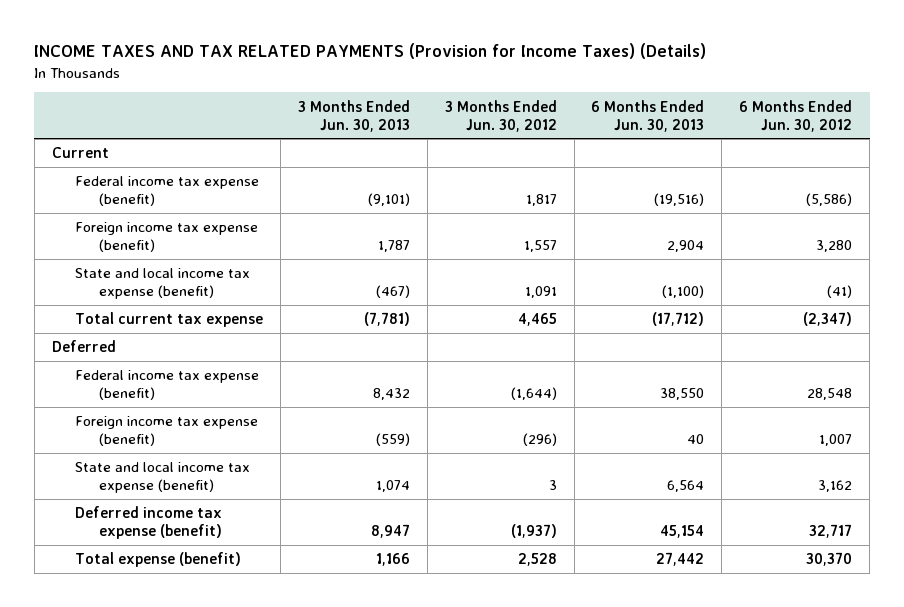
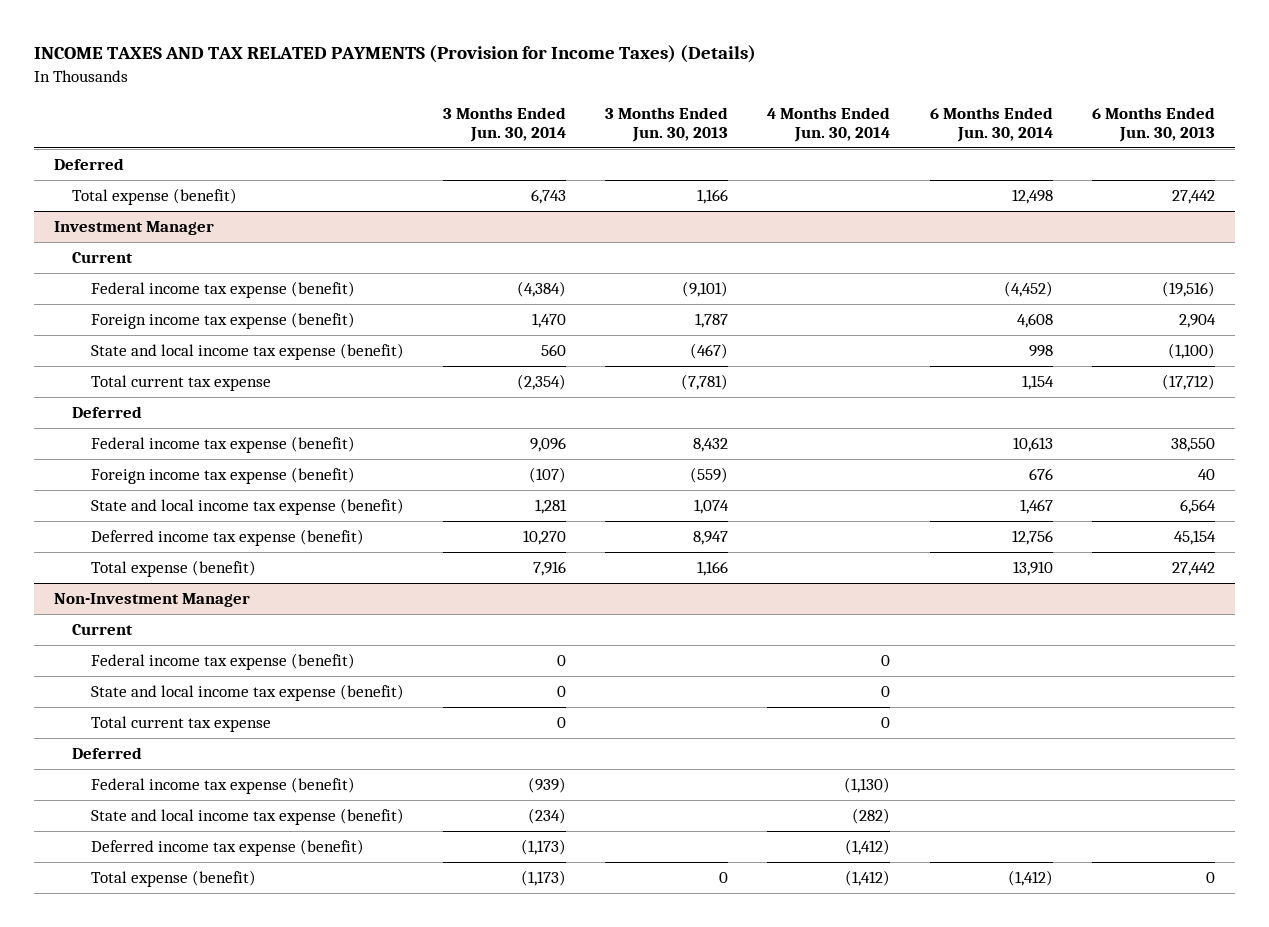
[444,99,557,132] 3 Months Ended Jun. 30, 2012 -> none
[739,99,853,132] 6 Months Ended Jun. 30, 2012 -> none
none -> [442,106,566,142] 3 Months Ended Jun. 30, 2014
none -> [767,106,891,142] 4 Months Ended Jun. 30, 2014
none -> [929,106,1053,142] 6 Months Ended Jun. 30, 2014
none -> [53,157,124,170] Deferred
none -> [72,187,238,205] Total expense (benefit)
none -> [53,220,214,235] Investment Manager
none -> [53,592,250,607] Non-Investment Manager
none -> [72,623,134,635] Current
none -> [90,652,355,670] Federal income tax expense (benefit)
none -> [90,683,404,701] State and local income tax expense (benefit)
none -> [90,715,271,732] Total current tax expense
none -> [72,746,143,759] Deferred
none -> [90,776,355,794] Federal income tax expense (benefit)
none -> [90,807,404,825] State and local income tax expense (benefit)
none -> [90,838,364,856] Deferred income tax expense (benefit)
none -> [90,869,256,887] Total expense (benefit)

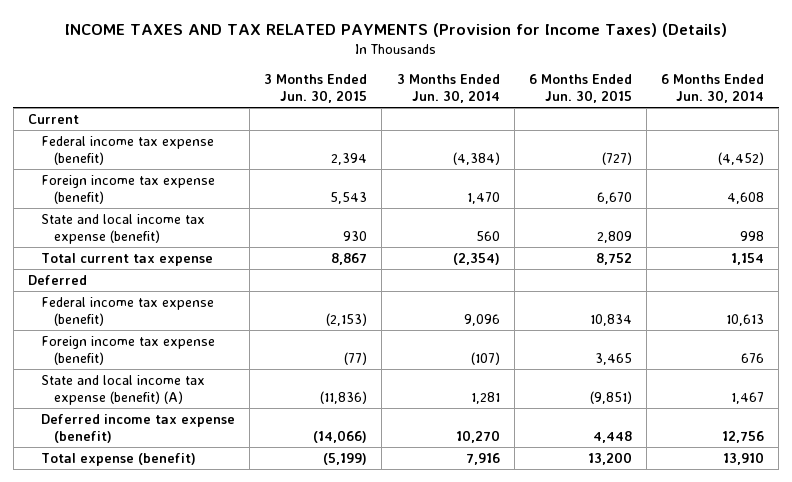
[605,106,729,142] 3 Months Ended Jun. 30, 2013 -> none
[767,106,891,142] 4 Months Ended Jun. 30, 2014 -> none
[1092,106,1216,142] 6 Months Ended Jun. 30, 2013 -> none
none -> [264,74,368,104] 3 Months Ended Jun. 30, 2015
none -> [528,74,632,104] 6 Months Ended Jun. 30, 2015
[53,157,124,170] Deferred -> none
[72,187,238,205] Total expense (benefit) -> none
[53,220,214,235] Investment Manager -> none
[90,497,404,515] State and local income tax expense (benefit) -> [41,374,206,405] State and local income tax expense (benefit) (A)
[53,592,250,607] Non-Investment Manager -> none
[72,623,134,635] Current -> none
[90,652,355,670] Federal income tax expense (benefit) -> none
[90,683,404,701] State and local income tax expense (benefit) -> none
[90,715,271,732] Total current tax expense -> none
[72,746,143,759] Deferred -> none
[90,776,355,794] Federal income tax expense (benefit) -> none
[90,807,404,825] State and local income tax expense (benefit) -> none
[90,838,364,856] Deferred income tax expense (benefit) -> none
[90,869,256,887] Total expense (benefit) -> none

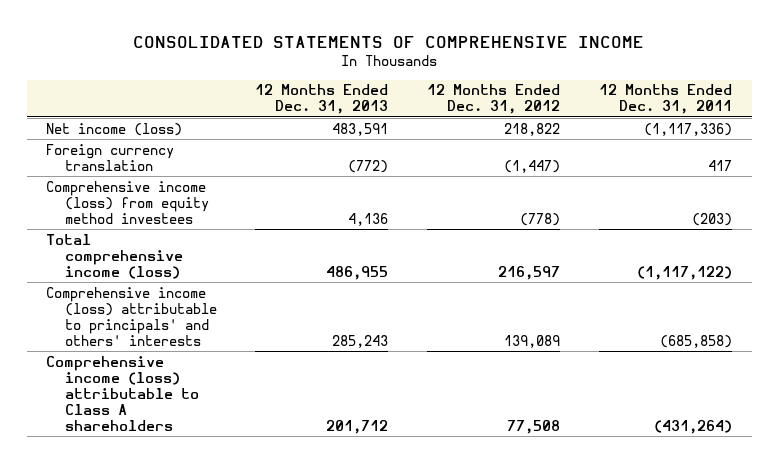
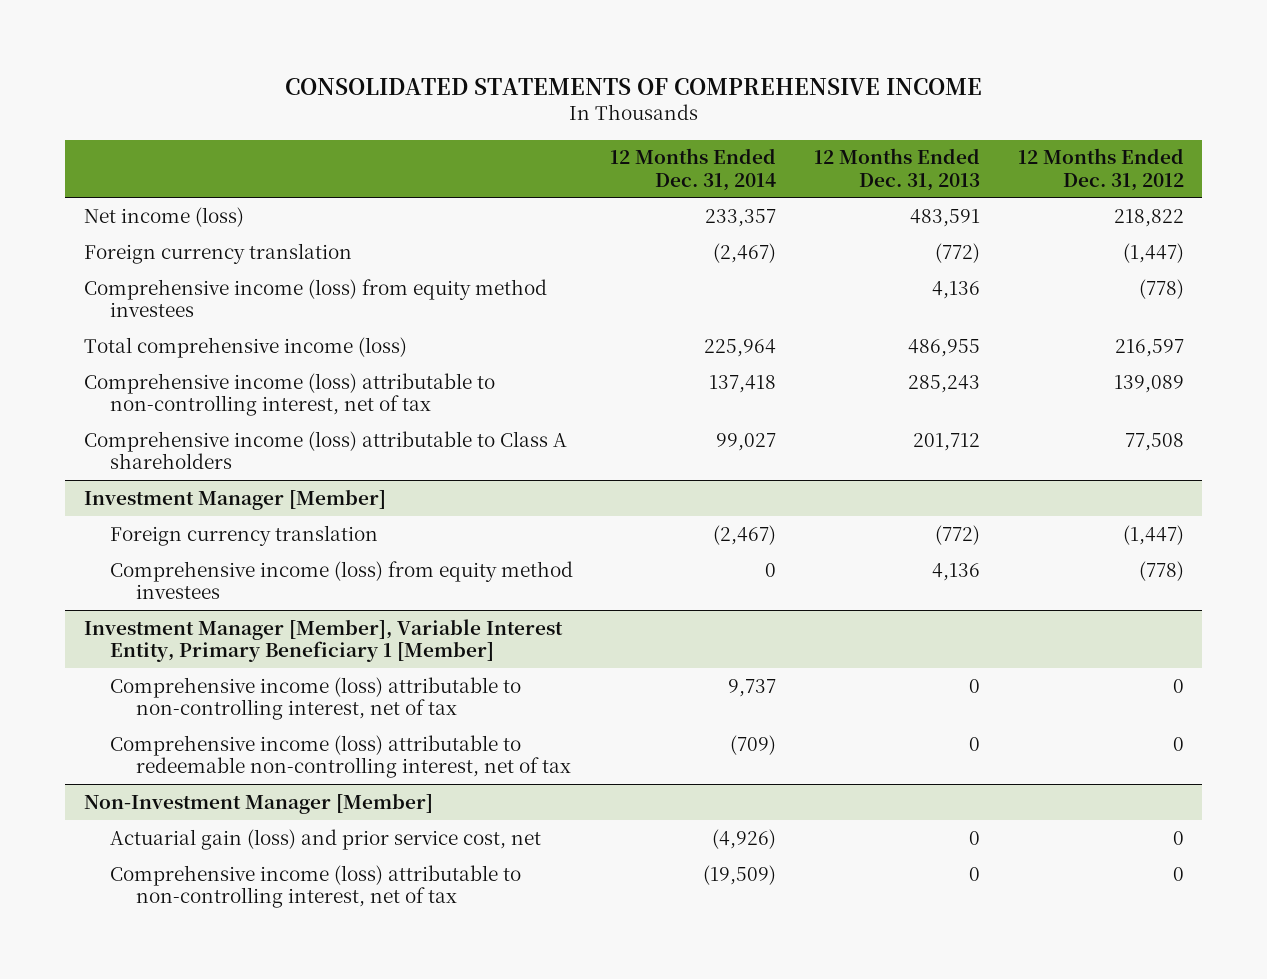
[599,84,733,115] 12 Months Ended Dec. 31, 2011 -> none
none -> [610,148,777,191] 12 Months Ended Dec. 31, 2014
[46,286,217,346] Comprehensive income (loss) attributable to principals' and others' interests -> [83,372,495,416] Comprehensive income (loss) attributable to non-controlling interest, net of tax
none -> [83,488,386,510] Investment Manager [Member]
none -> [109,524,378,546] Foreign currency translation
none -> [109,560,573,599] Comprehensive income (loss) from equity method investees
none -> [83,618,563,662] Investment Manager [Member], Variable Interest Entity, Primary Beneficiary 1 [Member]
none -> [109,676,521,720] Comprehensive income (loss) attributable to non-controlling interest, net of tax
none -> [109,734,571,778] Comprehensive income (loss) attributable to redeemable non-controlling interest, net of tax
none -> [83,792,433,814] Non-Investment Manager [Member]
none -> [109,828,541,850] Actuarial gain (loss) and prior service cost, net
none -> [109,864,521,908] Comprehensive income (loss) attributable to non-controlling interest, net of tax

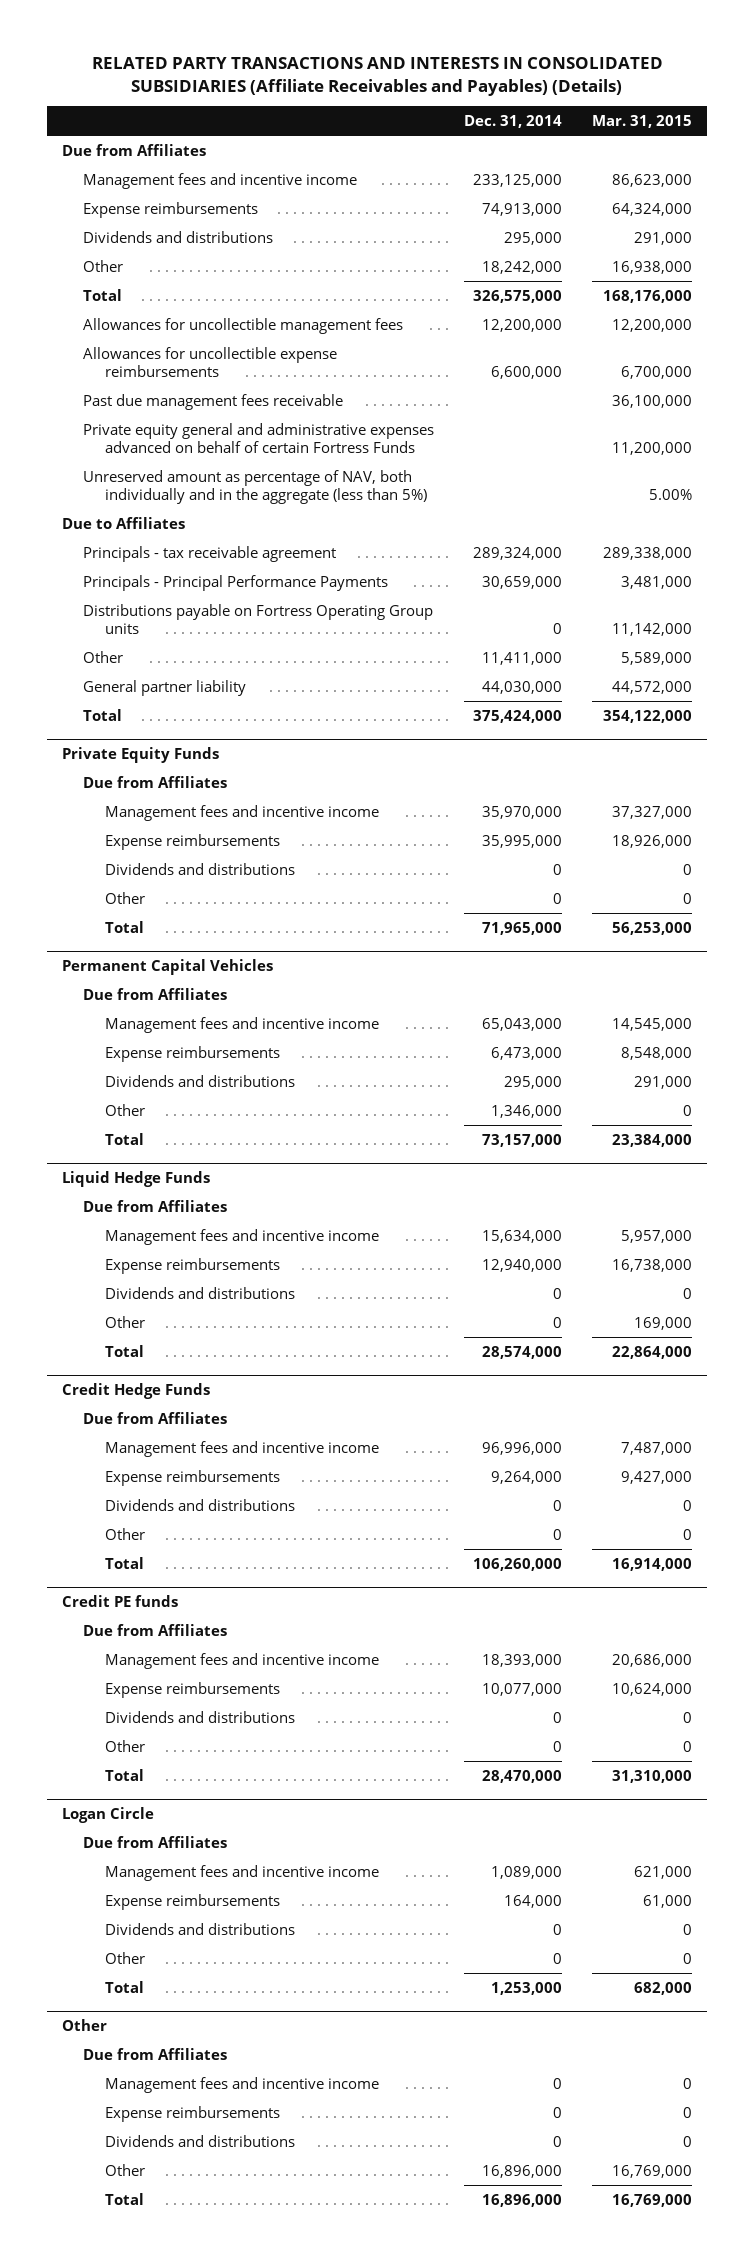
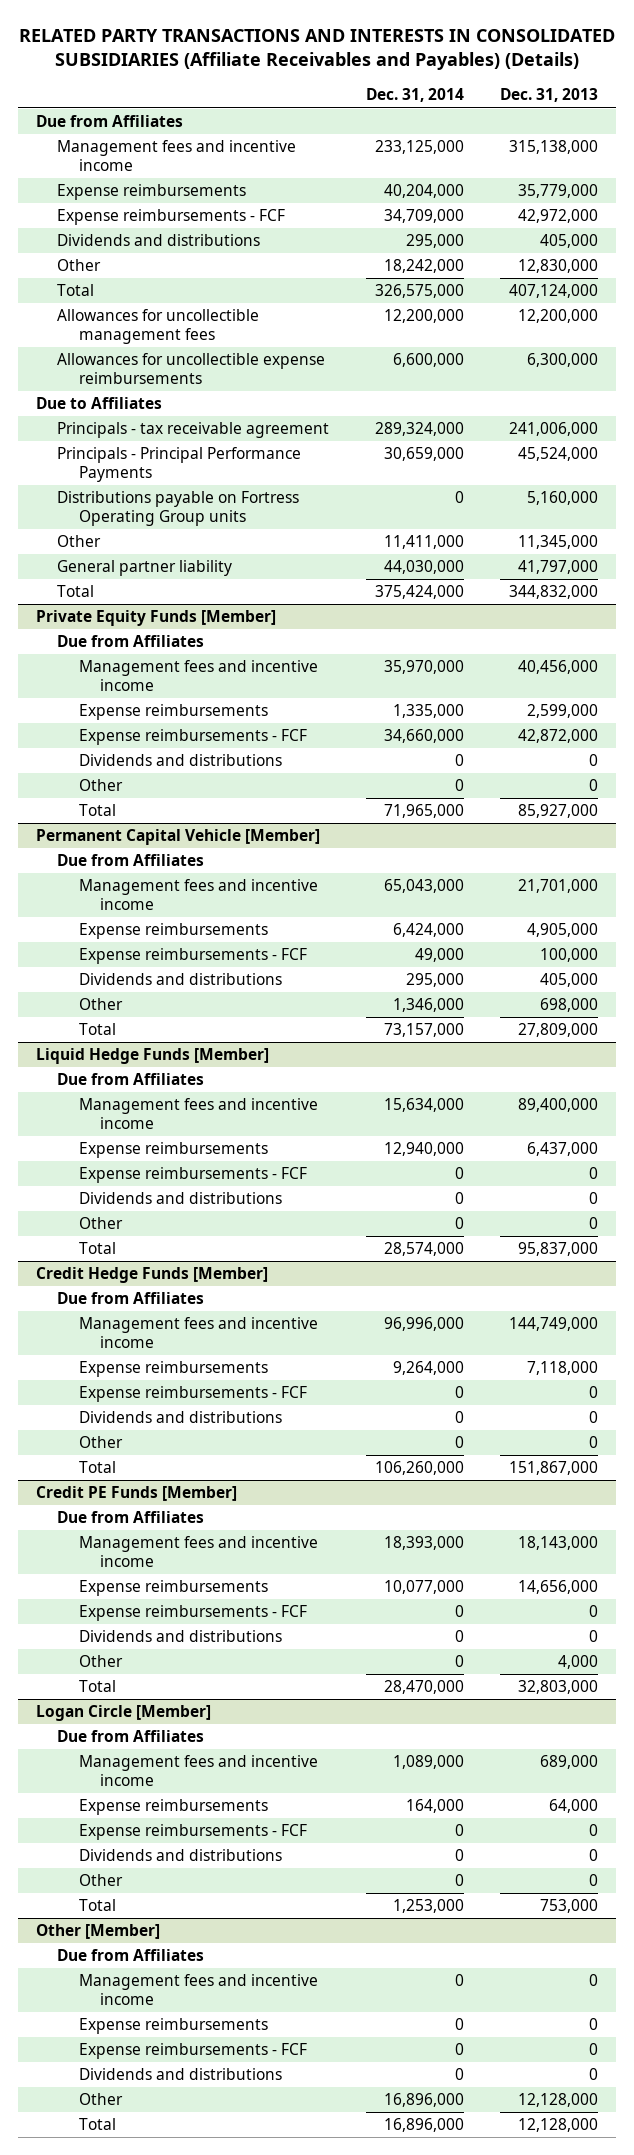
[591,115,692,129] Mar. 31, 2015 -> none
none -> [500,88,599,103] Dec. 31, 2013
[482,202,563,216] 74,913,000 -> [383,184,464,199] 40,204,000
none -> [57,209,286,226] Expense reimbursements - FCF
[83,393,344,410] Past due management fees receivable -> none
[83,422,435,453] Private equity general and administrative expenses advanced on behalf of certain Fortress Funds -> none
[83,469,427,504] Unreserved amount as percentage of NAV, both individually and in the aggregate (less than 5%) -> none
[61,746,219,763] Private Equity Funds -> [35,610,276,627] Private Equity Funds [Member]
[482,834,563,848] 35,995,000 -> [392,704,464,719] 1,335,000
none -> [78,729,307,746] Expense reimbursements - FCF
[61,958,273,975] Permanent Capital Vehicles -> [35,829,320,846] Permanent Capital Vehicle [Member]
[491,1046,563,1060] 6,473,000 -> [392,923,464,938] 6,424,000
none -> [78,948,307,965] Expense reimbursements - FCF
[61,1170,210,1187] Liquid Hedge Funds -> [35,1048,269,1065] Liquid Hedge Funds [Member]
none -> [78,1167,307,1184] Expense reimbursements - FCF
[61,1382,210,1399] Credit Hedge Funds -> [35,1267,268,1284] Credit Hedge Funds [Member]
none -> [78,1386,307,1403] Expense reimbursements - FCF
[61,1594,178,1607] Credit PE funds -> [35,1486,237,1502] Credit PE Funds [Member]
none -> [78,1605,307,1622] Expense reimbursements - FCF
[61,1806,154,1823] Logan Circle -> [35,1705,211,1722] Logan Circle [Member]
none -> [78,1824,307,1841] Expense reimbursements - FCF
[61,2018,107,2031] Other -> [35,1924,160,1940] Other [Member]
none -> [78,2043,307,2060] Expense reimbursements - FCF

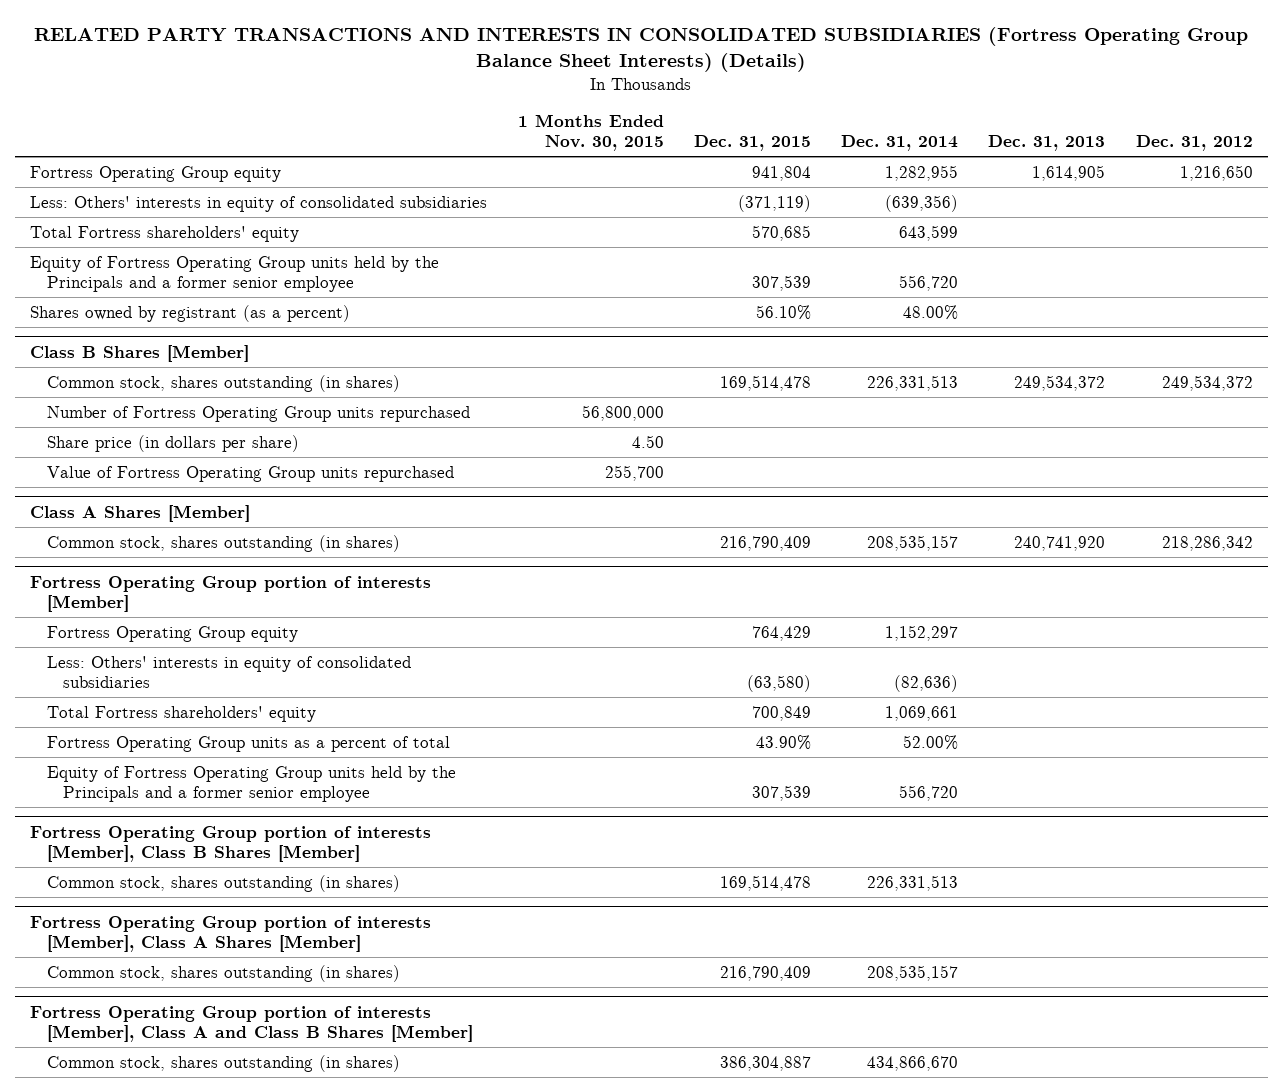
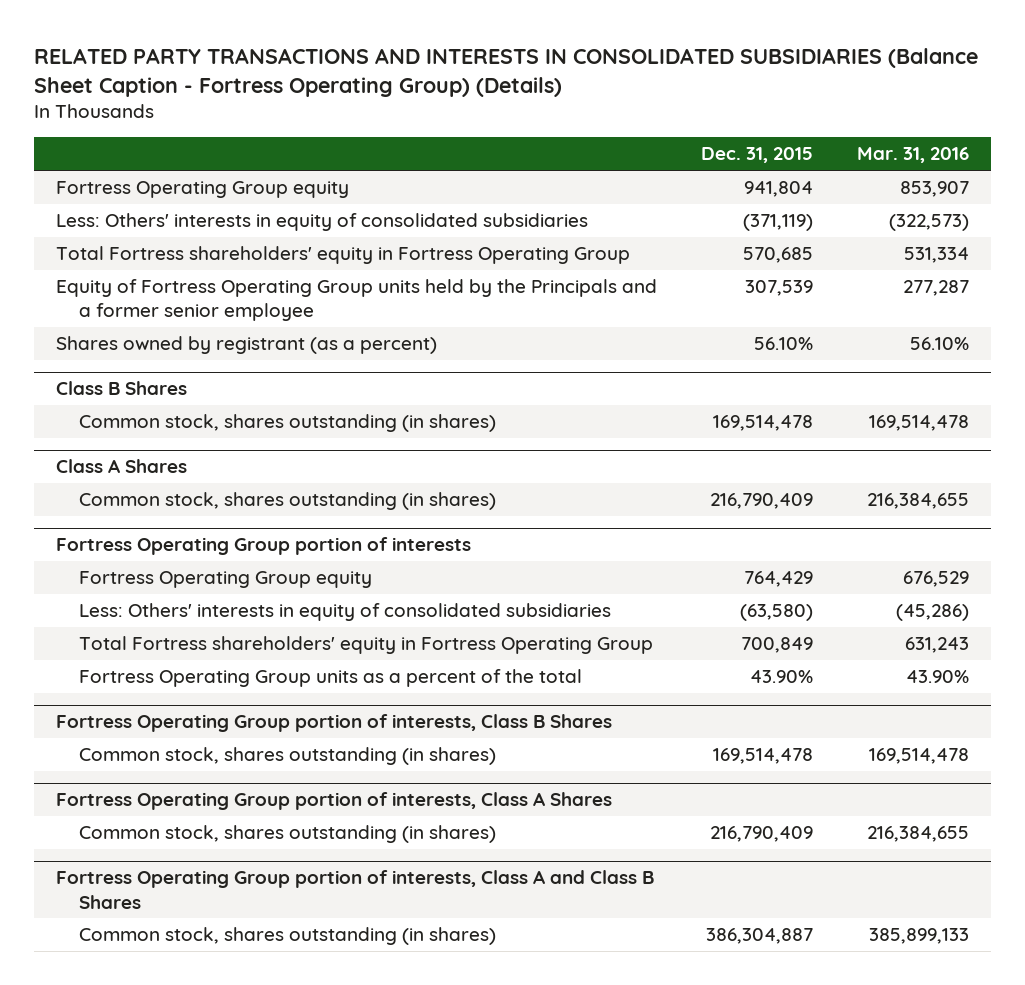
[34,27,1249,72] RELATED PARTY TRANSACTIONS AND INTERESTS IN CONSOLIDATED SUBSIDIARIES (Fortress Operating Group Balance Sheet Interests) (Details) -> [34,47,979,97] RELATED PARTY TRANSACTIONS AND INTERESTS IN CONSOLIDATED SUBSIDIARIES (Balance Sheet Caption - Fortress Operating Group) (Details)
[517,114,664,151] 1 Months Ended Nov. 30, 2015 -> none
[841,134,959,151] Dec. 31, 2014 -> none
[988,134,1106,151] Dec. 31, 2013 -> none
[1135,134,1253,151] Dec. 31, 2012 -> none
none -> [856,147,969,164] Mar. 31, 2016
[30,225,300,242] Total Fortress shareholders' equity -> [56,246,631,265] Total Fortress shareholders' equity in Fortress Operating Group
[30,344,250,362] Class B Shares [Member] -> [56,381,188,396] Class B Shares
[46,405,470,422] Number of Fortress Operating Group units repurchased -> none
[46,434,299,452] Share price (in dollars per share) -> none
[46,465,454,482] Value of Fortress Operating Group units repurchased -> none
[30,504,251,522] Class A Shares [Member] -> [56,459,188,474] Class A Shares
[30,575,432,612] Fortress Operating Group portion of interests [Member] -> [56,537,472,556] Fortress Operating Group portion of interests
[46,765,456,802] Equity of Fortress Operating Group units held by the Principals and a former senior employee -> none
[46,705,316,722] Total Fortress shareholders' equity -> [79,636,654,655] Total Fortress shareholders' equity in Fortress Operating Group
[46,735,450,752] Fortress Operating Group units as a percent of total -> [79,669,583,688] Fortress Operating Group units as a percent of the total
[30,825,432,862] Fortress Operating Group portion of interests [Member], Class B Shares [Member] -> [56,714,613,733] Fortress Operating Group portion of interests, Class B Shares
[30,915,432,952] Fortress Operating Group portion of interests [Member], Class A Shares [Member] -> [56,792,613,811] Fortress Operating Group portion of interests, Class A Shares
[30,1005,473,1042] Fortress Operating Group portion of interests [Member], Class A and Class B Shares [Member] -> [56,870,655,909] Fortress Operating Group portion of interests, Class A and Class B Shares

